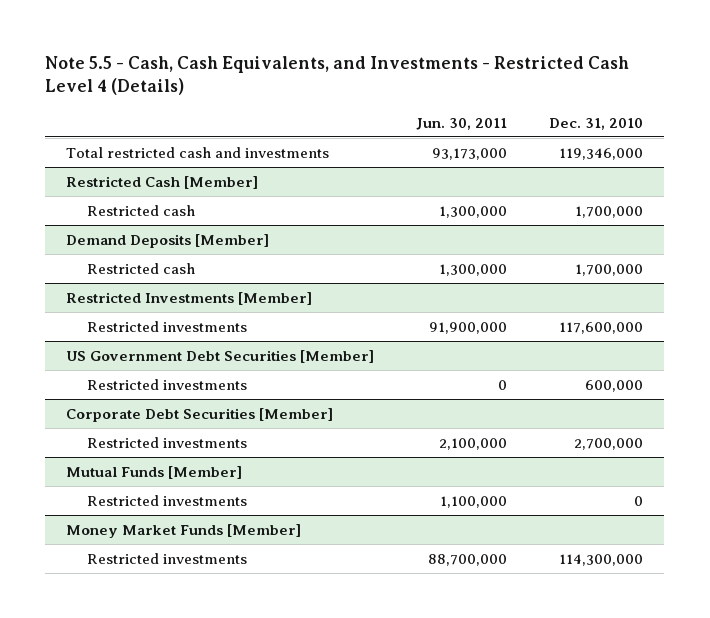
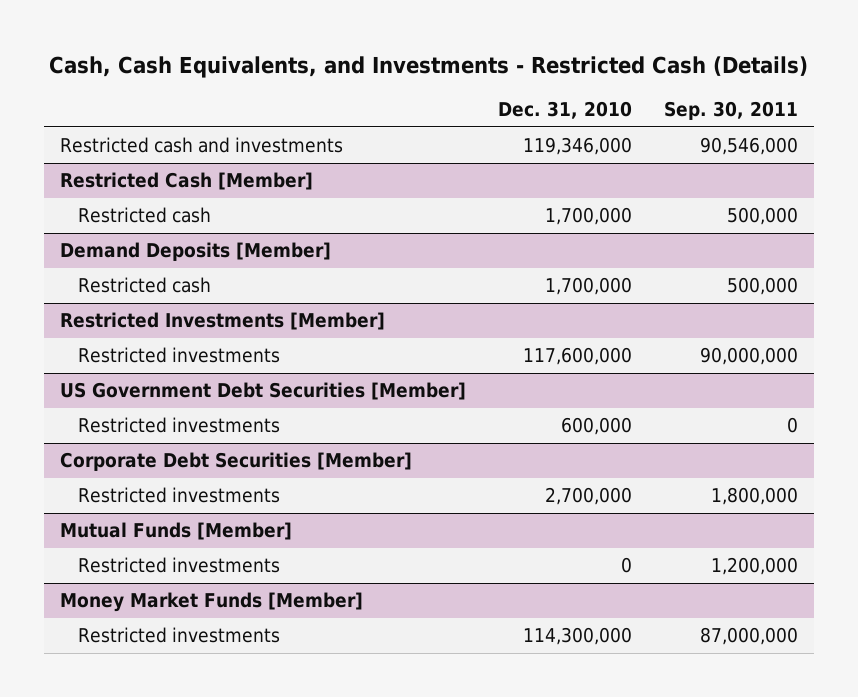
[45,55,630,96] Note 5.5 - Cash, Cash Equivalents, and Investments - Restricted Cash Level 4 (Details) -> [48,56,808,79] Cash, Cash Equivalents, and Investments - Restricted Cash (Details)
[416,117,508,130] Jun. 30, 2011 -> none
none -> [663,101,798,121] Sep. 30, 2011
[66,146,330,158] Total restricted cash and investments -> [60,137,344,154] Restricted cash and investments

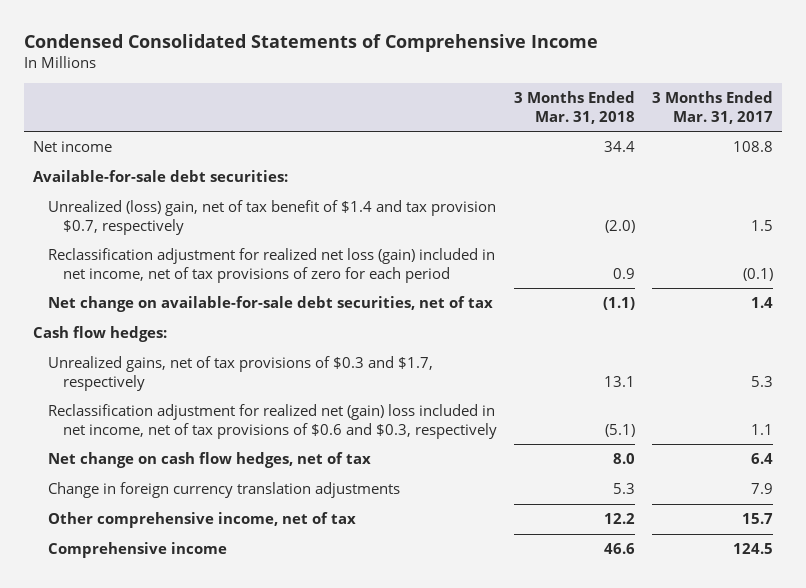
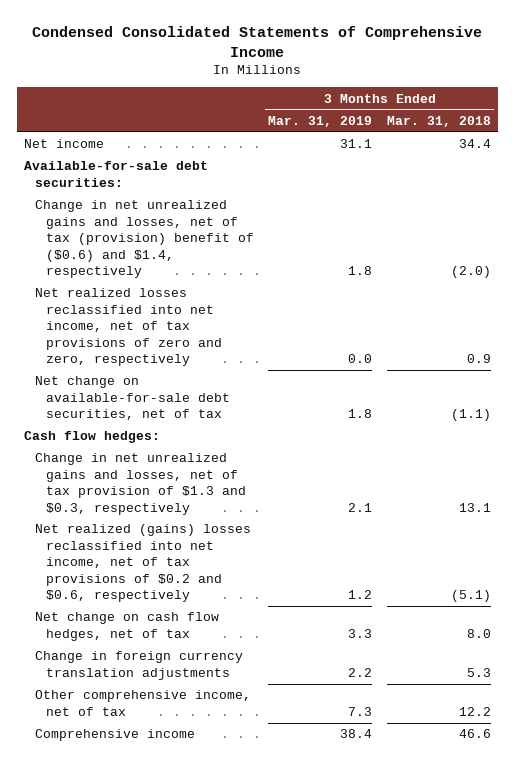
[652,90,774,124] 3 Months Ended Mar. 31, 2017 -> none
none -> [268,115,373,127] Mar. 31, 2019
[47,200,496,235] Unrealized (loss) gain, net of tax benefit of $1.4 and tax provision $0.7, respectively -> [34,200,254,278] Change in net unrealized gains and losses, net of tax (provision) benefit of ($0.6) and $1.4, respectively
[47,248,495,283] Reclassification adjustment for realized net loss (gain) included in net income, net of tax provisions of zero for each period -> [34,288,222,366] Net realized losses reclassified into net income, net of tax provisions of zero and zero, respectively
[47,356,433,391] Unrealized gains, net of tax provisions of $0.3 and $1.7, respectively -> [34,453,246,515] Change in net unrealized gains and losses, net of tax provision of $1.3 and $0.3, respectively
[47,404,497,439] Reclassification adjustment for realized net (gain) loss included in net income, net of tax provisions of $0.6 and $0.3, respectively -> [34,524,251,602] Net realized (gains) losses reclassified into net income, net of tax provisions of $0.2 and $0.6, respectively

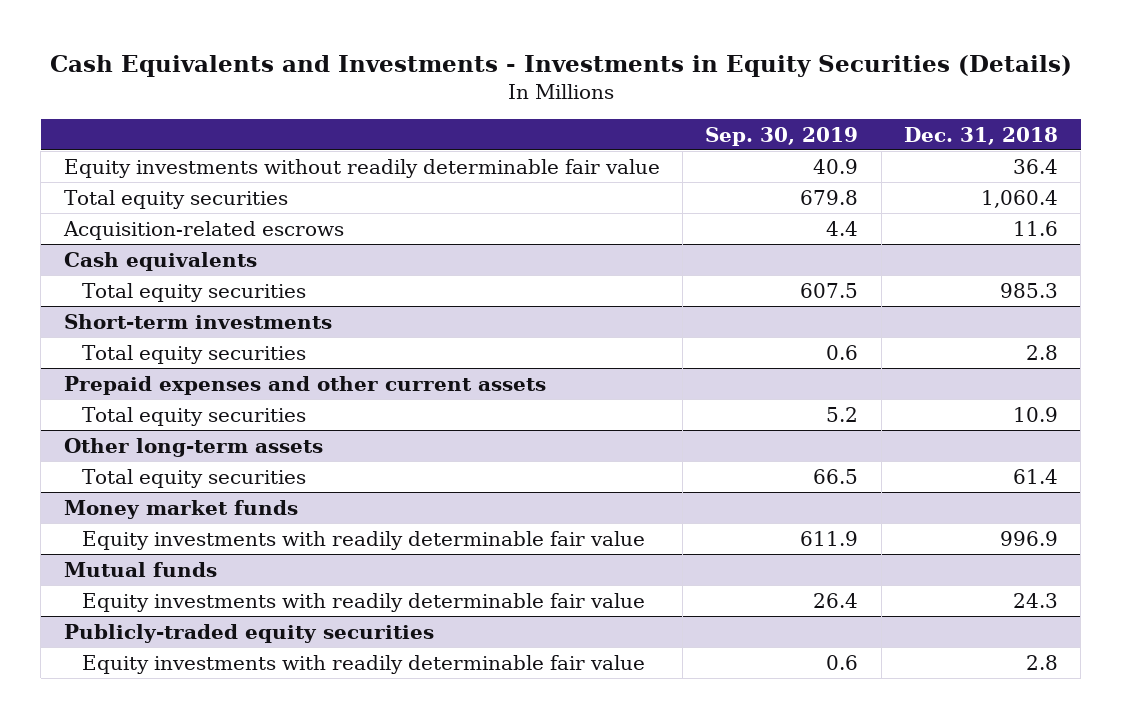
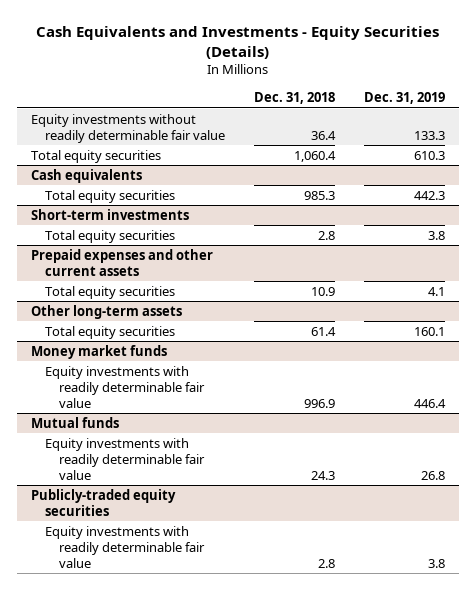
[49,54,1072,77] Cash Equivalents and Investments - Investments in Equity Securities (Details) -> [35,25,439,59] Cash Equivalents and Investments - Equity Securities (Details)
[705,126,859,146] Sep. 30, 2019 -> none
none -> [363,92,445,105] Dec. 31, 2019
[62,220,344,240] Acquisition-related escrows -> none

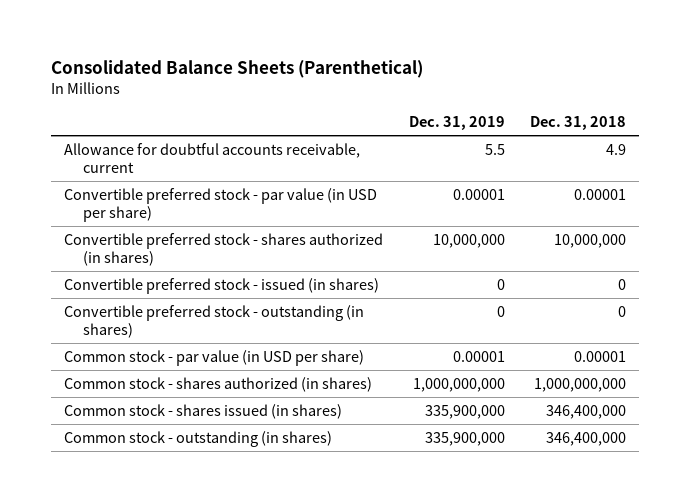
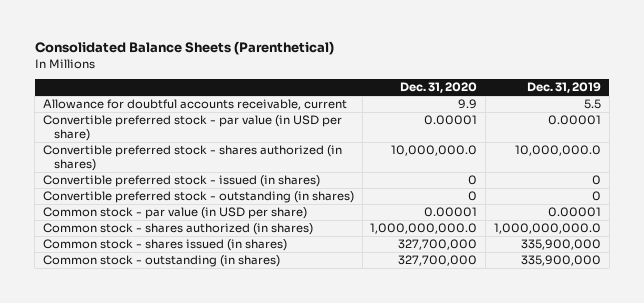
[530,116,627,131] Dec. 31, 2018 -> none
none -> [400,82,478,94] Dec. 31, 2020
[432,233,505,248] 10,000,000 -> [514,145,601,157] 10,000,000.0
[412,377,505,392] 1,000,000,000 -> [493,223,601,235] 1,000,000,000.0

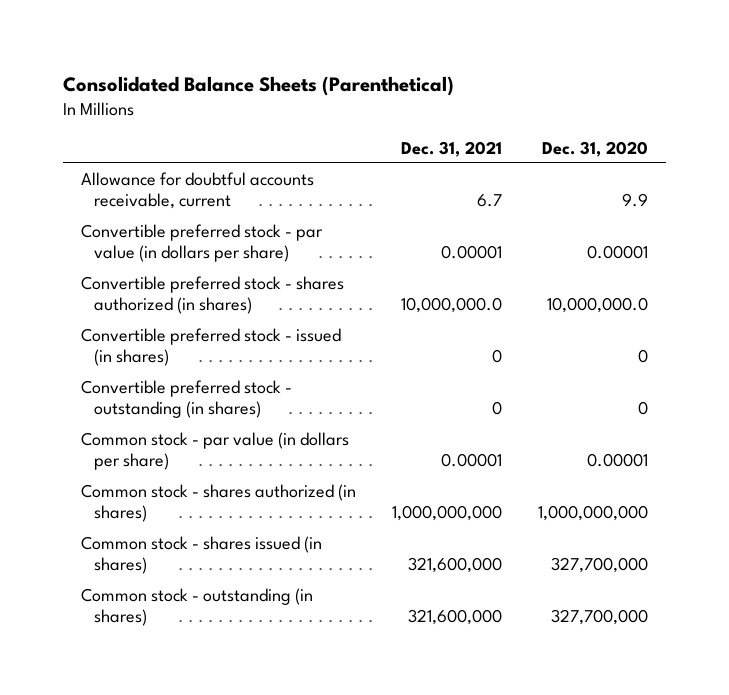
[526,82,601,94] Dec. 31, 2019 -> none
none -> [400,140,502,157] Dec. 31, 2021
[43,115,343,141] Convertible preferred stock - par value (in USD per share) -> [80,223,323,263] Convertible preferred stock - par value (in dollars per share)
[43,207,308,220] Common stock - par value (in USD per share) -> [80,431,349,471] Common stock - par value (in dollars per share)
[370,223,478,235] 1,000,000,000.0 -> [537,505,648,522] 1,000,000,000

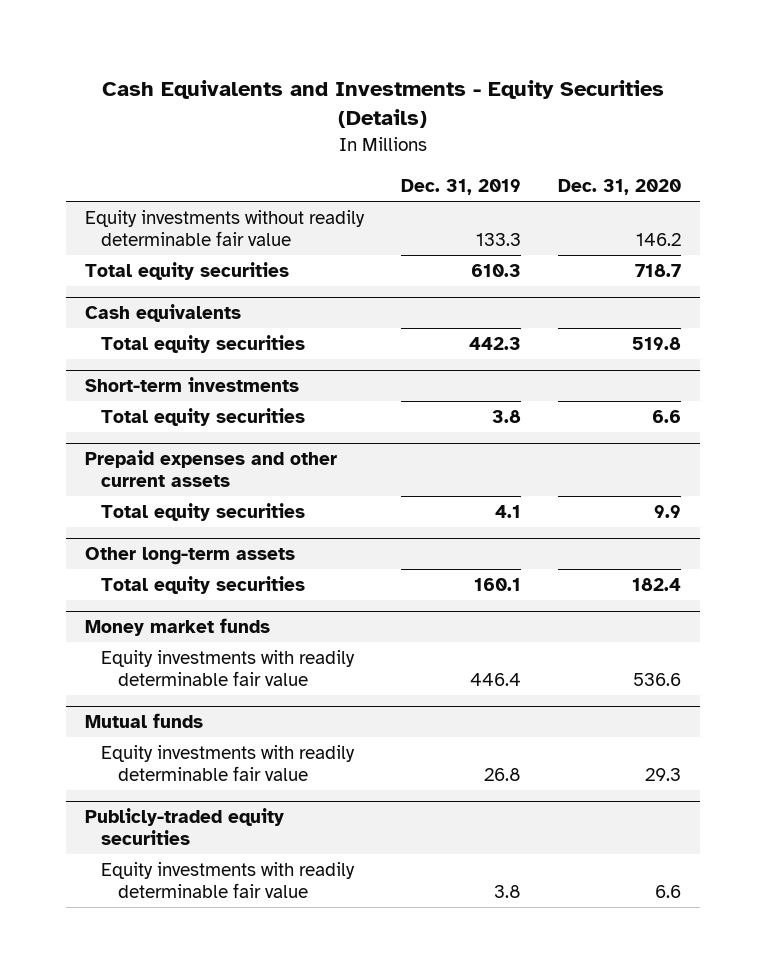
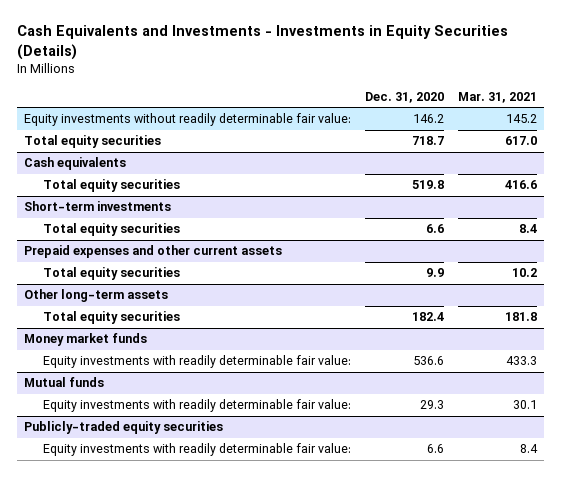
[101,79,664,129] Cash Equivalents and Investments - Equity Securities (Details) -> [16,25,508,60] Cash Equivalents and Investments - Investments in Equity Securities (Details)
[400,179,521,196] Dec. 31, 2019 -> none
none -> [458,91,538,103] Mar. 31, 2021
[84,209,365,247] Equity investments without readily determinable fair value -> [23,113,351,127] Equity investments without readily determinable fair value:
[101,649,356,687] Equity investments with readily determinable fair value -> [43,355,352,369] Equity investments with readily determinable fair value:
[101,744,356,782] Equity investments with readily determinable fair value -> [43,399,352,413] Equity investments with readily determinable fair value:
[101,861,356,899] Equity investments with readily determinable fair value -> [43,443,352,457] Equity investments with readily determinable fair value:

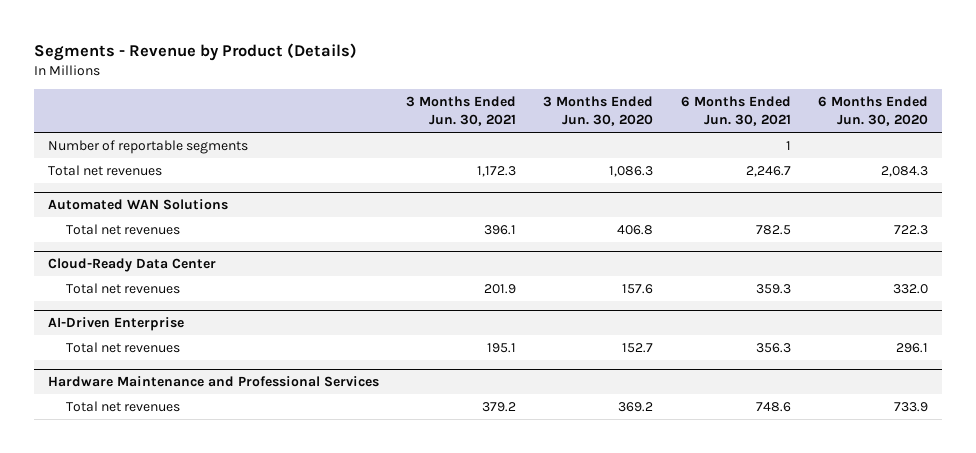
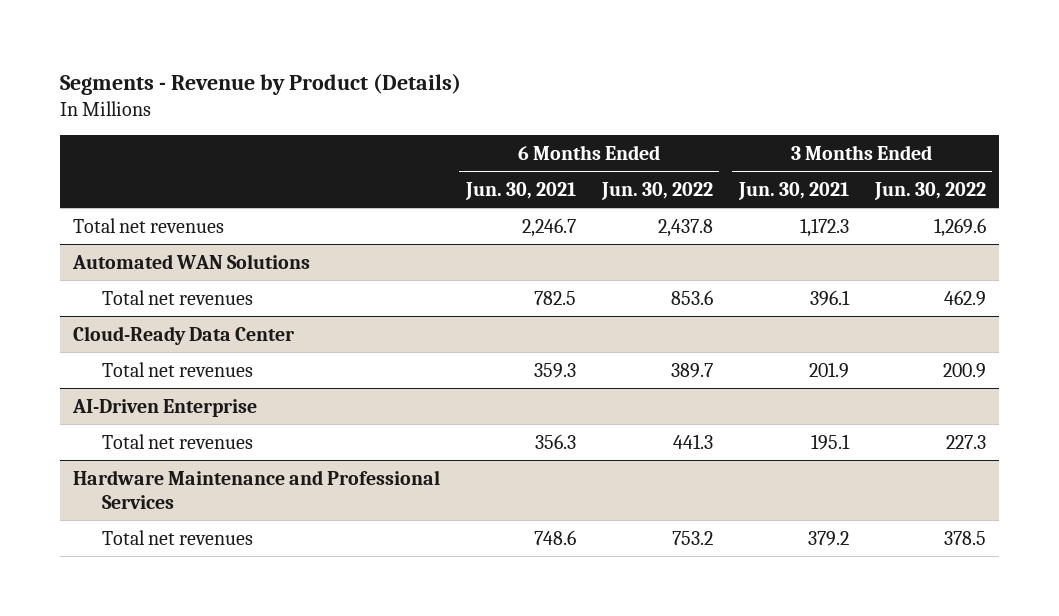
[543,96,654,127] 3 Months Ended Jun. 30, 2020 -> none
[818,96,929,127] 6 Months Ended Jun. 30, 2020 -> none
none -> [600,181,713,200] Jun. 30, 2022
none -> [873,181,986,200] Jun. 30, 2022
[47,139,248,154] Number of reportable segments -> none

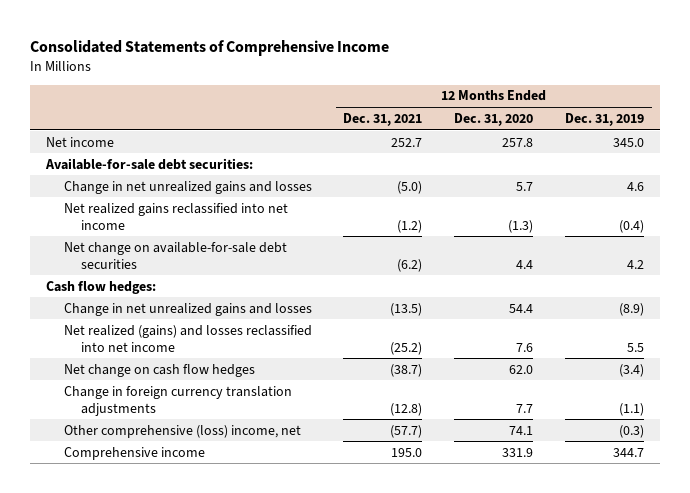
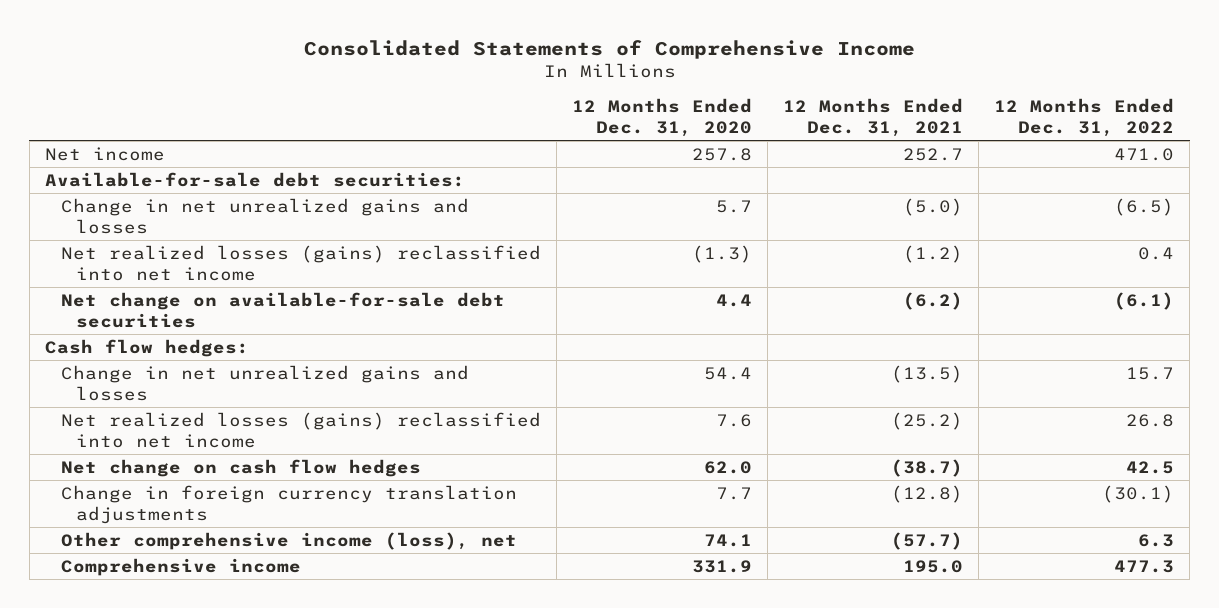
[564,112,644,126] Dec. 31, 2019 -> none
none -> [994,97,1175,137] 12 Months Ended Dec. 31, 2022
[63,202,288,230] Net realized gains reclassified into net income -> [60,244,541,281] Net realized losses (gains) reclassified into net income
[63,324,312,352] Net realized (gains) and losses reclassified into net income -> [60,411,541,448] Net realized losses (gains) reclassified into net income
[63,424,301,438] Other comprehensive (loss) income, net -> [60,531,517,550] Other comprehensive income (loss), net

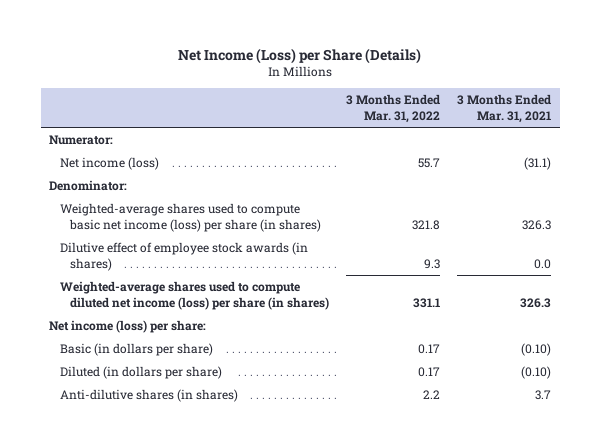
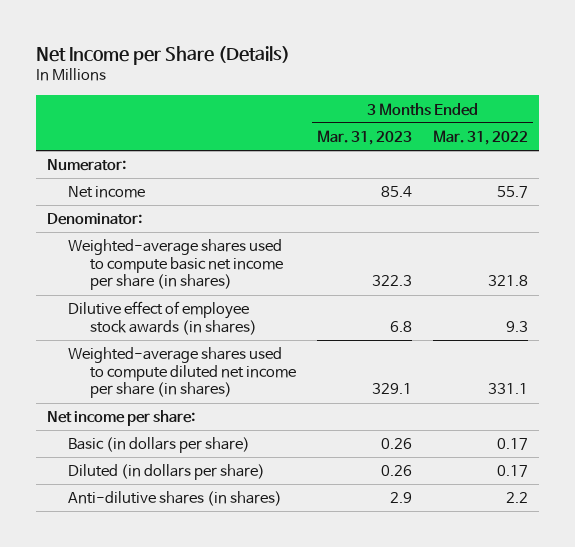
[178,47,422,64] Net Income (Loss) per Share (Details) -> [36,45,291,65] Net Income per Share (Details)
[456,94,551,123] 3 Months Ended Mar. 31, 2021 -> none
none -> [317,129,413,145] Mar. 31, 2023
[59,157,159,171] Net income (loss) -> [68,186,146,199] Net income
[59,203,321,232] Weighted-average shares used to compute basic net income (loss) per share (in shares) -> [68,239,283,291] Weighted-average shares used to compute basic net income per share (in shares)
[59,281,329,310] Weighted-average shares used to compute diluted net income (loss) per share (in shares) -> [68,347,296,399] Weighted-average shares used to compute diluted net income per share (in shares)
[49,320,207,334] Net income (loss) per share: -> [46,410,195,427] Net income per share:

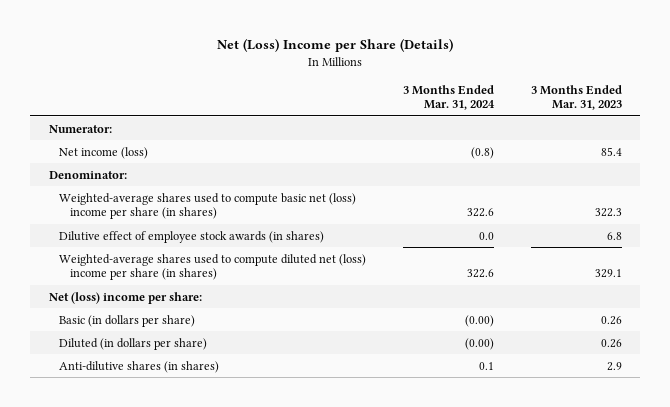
[36,45,291,65] Net Income per Share (Details) -> [217,38,454,53] Net (Loss) Income per Share (Details)
[433,129,529,145] Mar. 31, 2022 -> none
none -> [402,84,495,111] 3 Months Ended Mar. 31, 2024
[68,186,146,199] Net income -> [59,146,149,159] Net income (loss)
[68,239,283,291] Weighted-average shares used to compute basic net income per share (in shares) -> [59,192,357,220] Weighted-average shares used to compute basic net (loss) income per share (in shares)
[68,347,296,399] Weighted-average shares used to compute diluted net income per share (in shares) -> [59,253,367,281] Weighted-average shares used to compute diluted net (loss) income per share (in shares)
[46,410,195,427] Net income per share: -> [48,291,202,304] Net (loss) income per share:

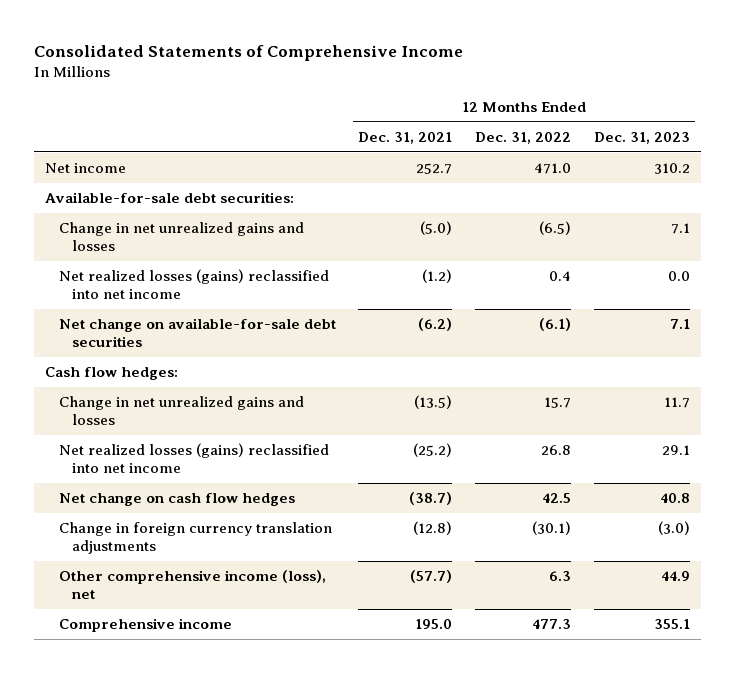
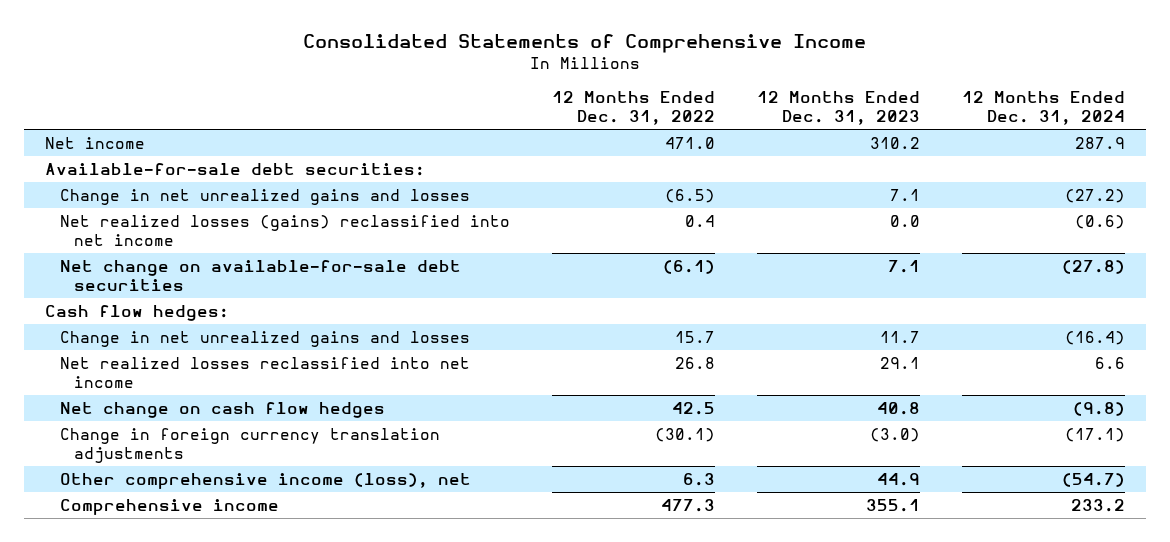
[358,131,453,144] Dec. 31, 2021 -> none
none -> [962,91,1126,126] 12 Months Ended Dec. 31, 2024
[58,443,329,474] Net realized losses (gains) reclassified into net income -> [59,356,470,388] Net realized losses reclassified into net income

